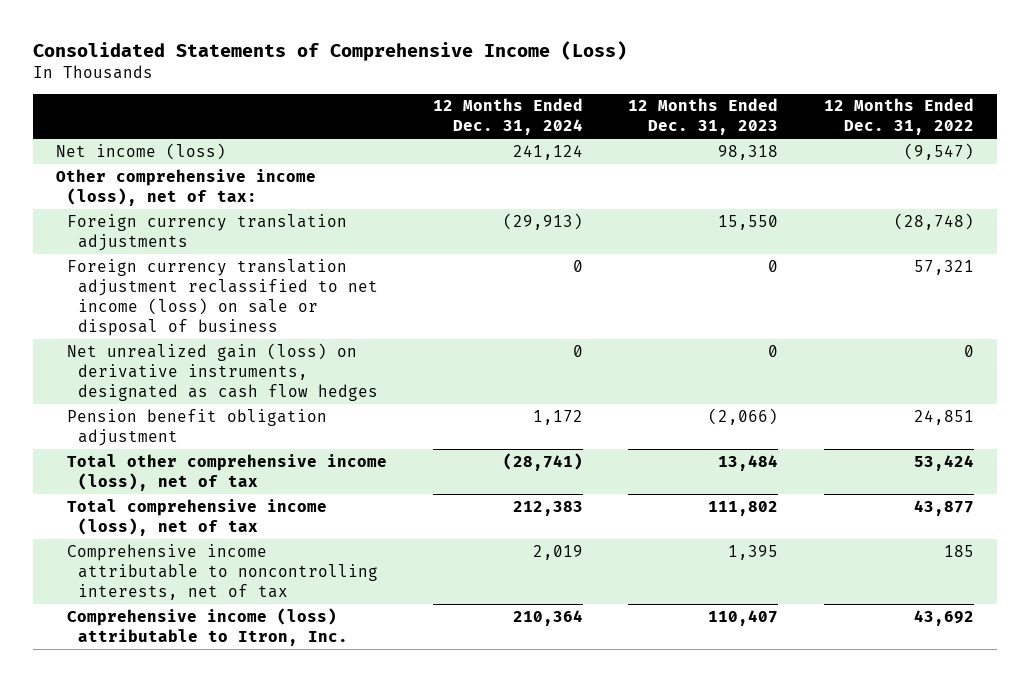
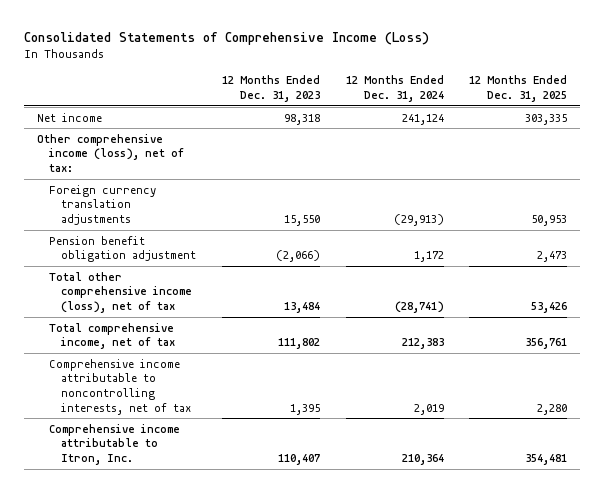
[824,98,975,136] 12 Months Ended Dec. 31, 2022 -> none
none -> [469,75,568,103] 12 Months Ended Dec. 31, 2025
[55,142,226,160] Net income (loss) -> [36,112,102,122] Net income
[66,258,379,336] Foreign currency translation adjustment reclassified to net income (loss) on sale or disposal of business -> none
[66,342,379,401] Net unrealized gain (loss) on derivative instruments, designated as cash flow hedges -> none
[66,498,327,536] Total comprehensive income (loss), net of tax -> [49,322,176,350] Total comprehensive income, net of tax
[66,607,349,646] Comprehensive income (loss) attributable to Itron, Inc. -> [49,423,181,466] Comprehensive income attributable to Itron, Inc.

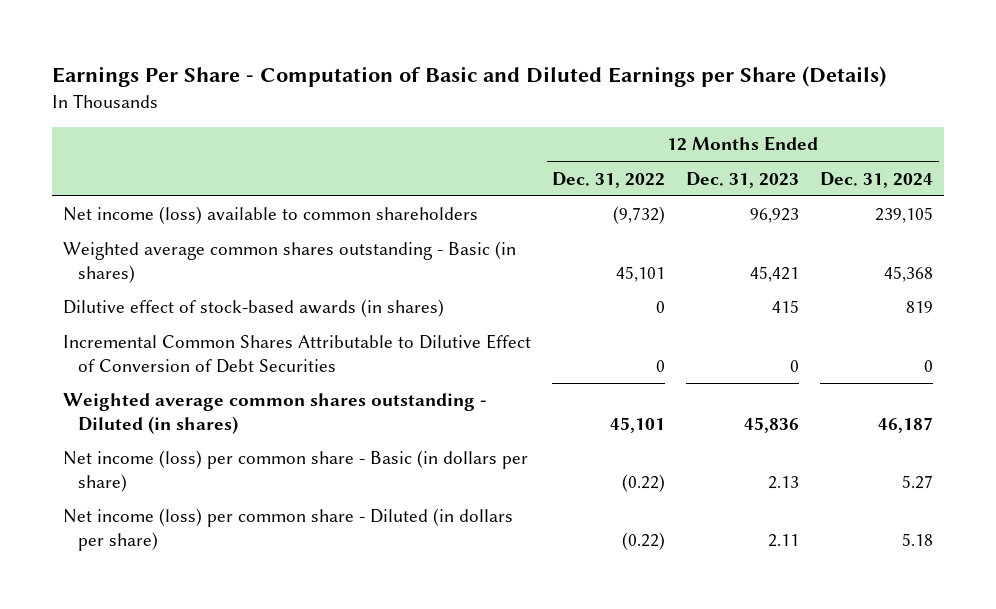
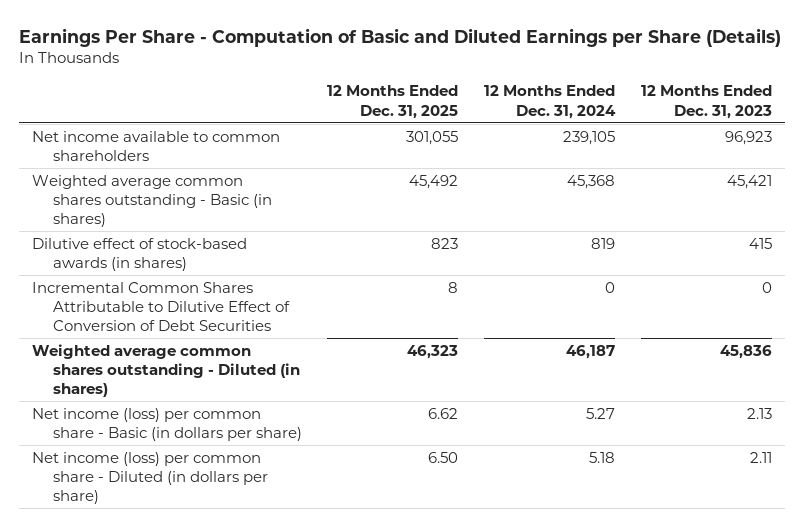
[551,171,665,188] Dec. 31, 2022 -> none
none -> [327,85,459,119] 12 Months Ended Dec. 31, 2025
[62,206,478,225] Net income (loss) available to common shareholders -> [32,130,281,162] Net income available to common shareholders

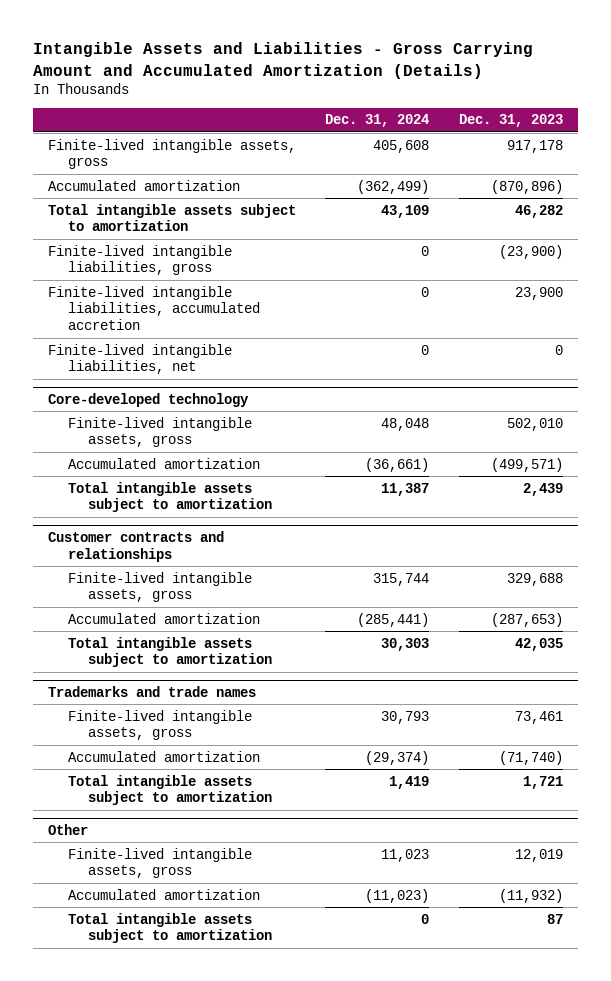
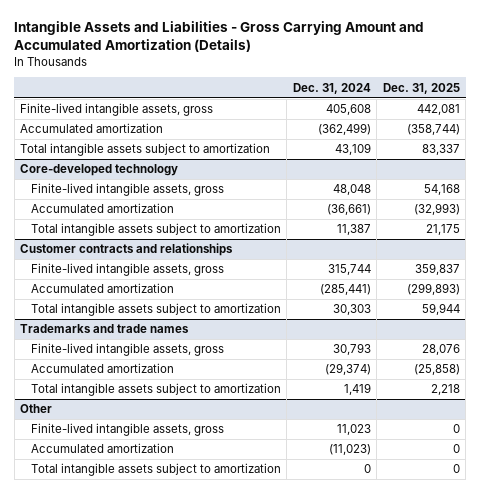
[459,114,564,128] Dec. 31, 2023 -> none
none -> [382,82,460,94] Dec. 31, 2025
[47,244,232,276] Finite-lived intangible liabilities, gross -> none
[47,285,260,331] Finite-lived intangible liabilities, accumulated accretion -> none
[47,343,232,375] Finite-lived intangible liabilities, net -> none

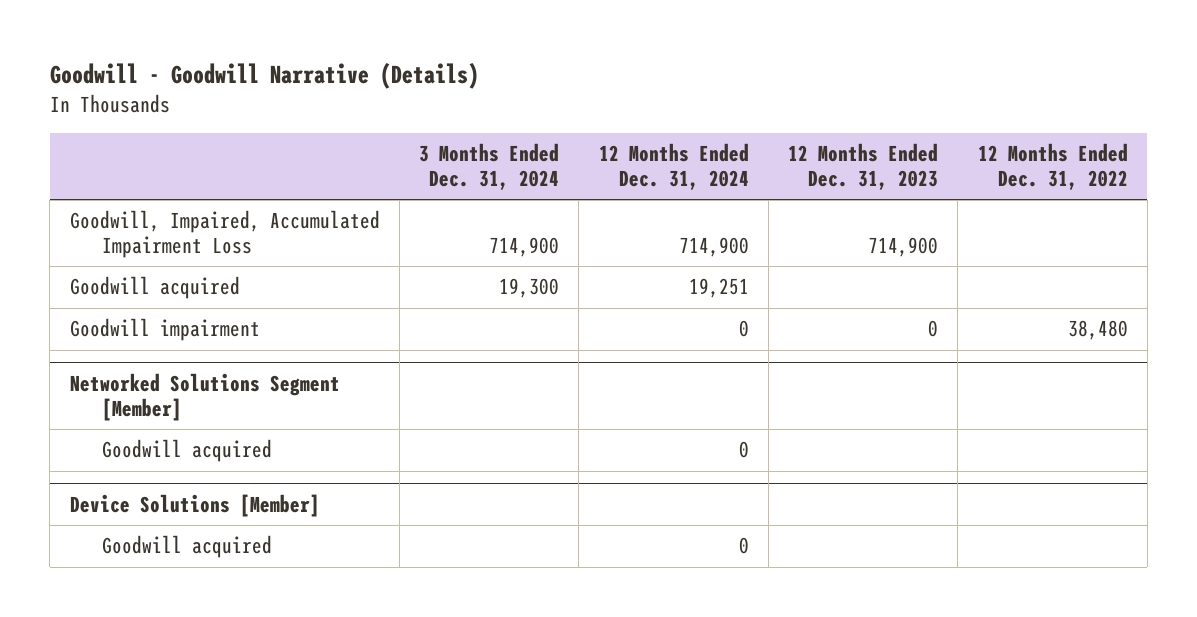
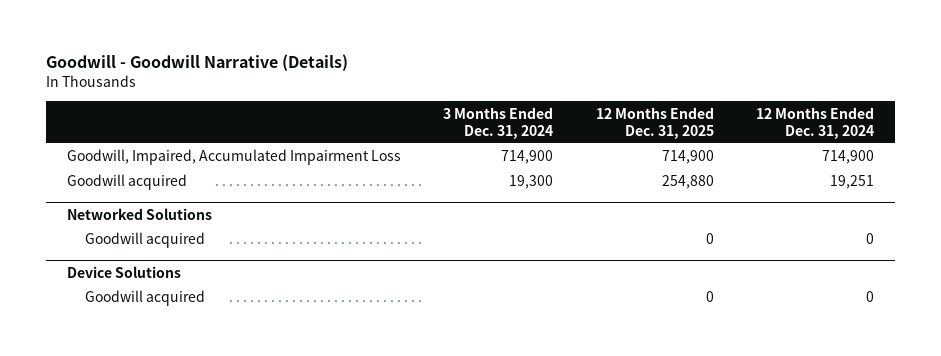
[788,143,939,191] 12 Months Ended Dec. 31, 2023 -> none
[977,143,1128,191] 12 Months Ended Dec. 31, 2022 -> none
none -> [595,106,714,139] 12 Months Ended Dec. 31, 2025
[69,318,260,342] Goodwill impairment -> none
[69,372,340,421] Networked Solutions Segment [Member] -> [67,207,213,220] Networked Solutions
[69,493,320,517] Device Solutions [Member] -> [67,265,182,278] Device Solutions

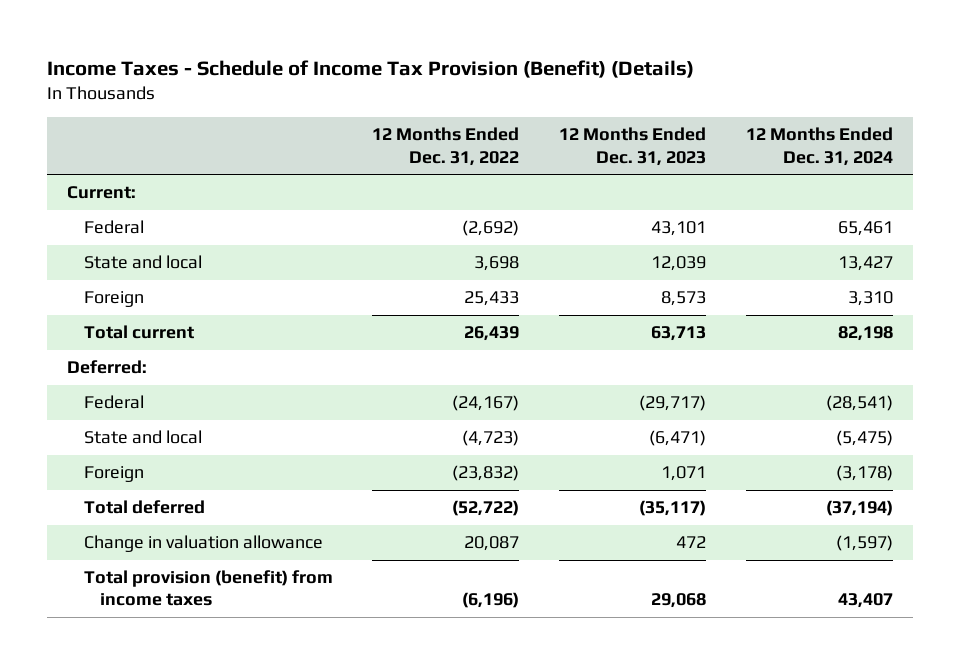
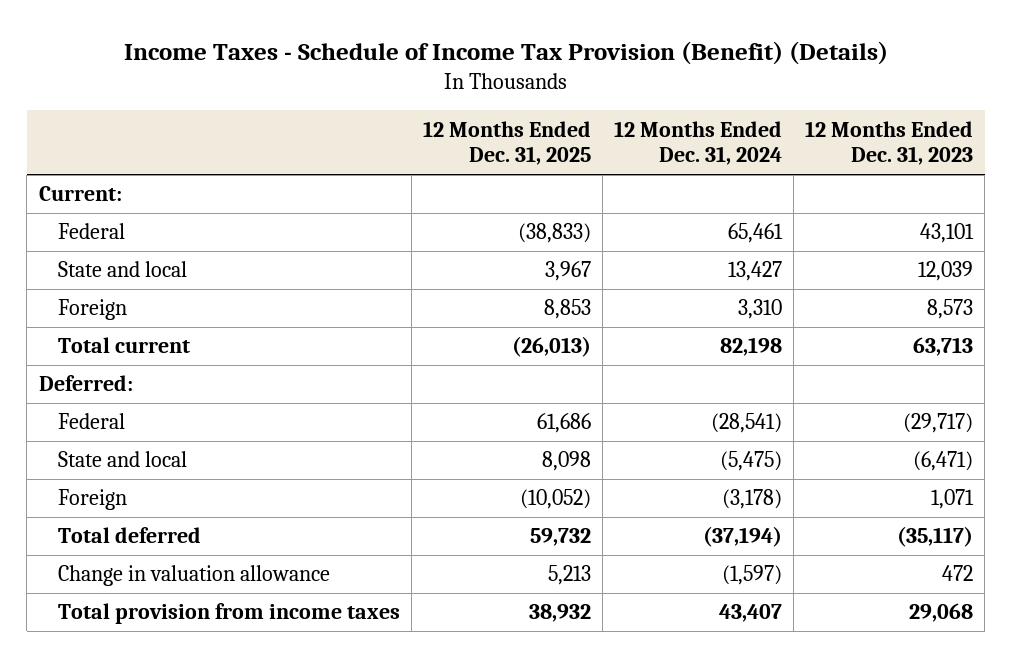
[372,127,520,166] 12 Months Ended Dec. 31, 2022 -> none
none -> [422,120,591,166] 12 Months Ended Dec. 31, 2025
[83,570,333,607] Total provision (benefit) from income taxes -> [57,603,400,625] Total provision from income taxes

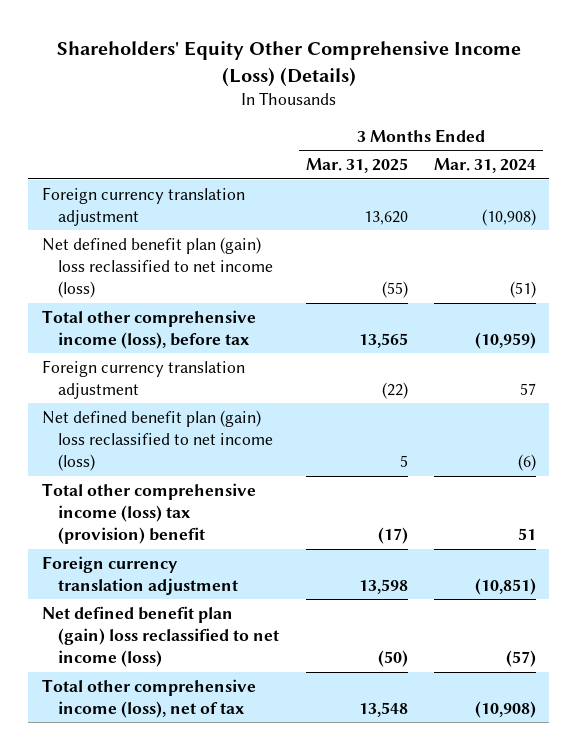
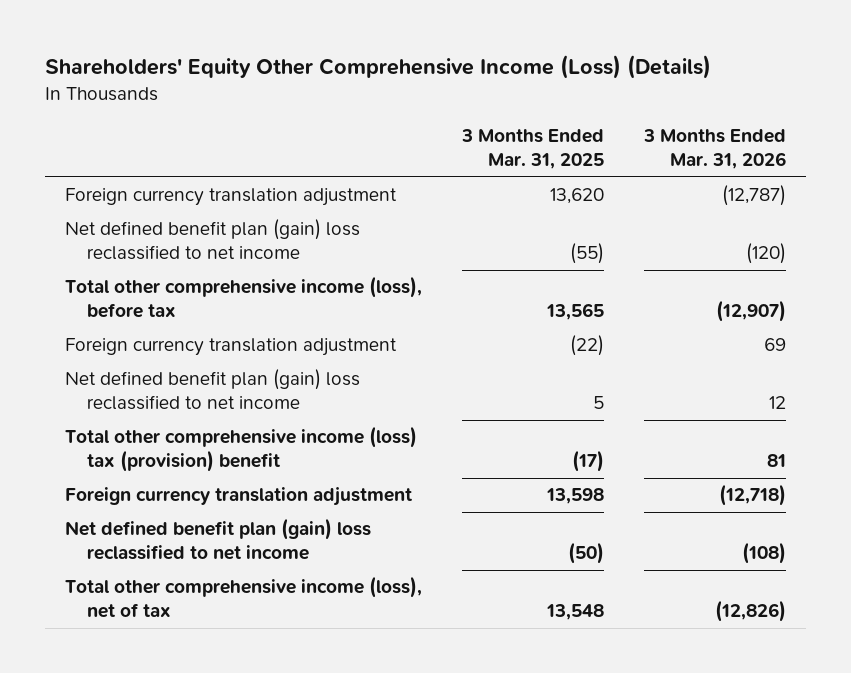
[434,158,537,174] Mar. 31, 2024 -> none
none -> [643,128,787,169] 3 Months Ended Mar. 31, 2026
[41,236,274,299] Net defined benefit plan (gain) loss reclassified to net income (loss) -> [65,219,361,261] Net defined benefit plan (gain) loss reclassified to net income
[41,409,274,472] Net defined benefit plan (gain) loss reclassified to net income (loss) -> [65,369,361,411] Net defined benefit plan (gain) loss reclassified to net income
[41,605,280,668] Net defined benefit plan (gain) loss reclassified to net income (loss) -> [65,518,372,561] Net defined benefit plan (gain) loss reclassified to net income

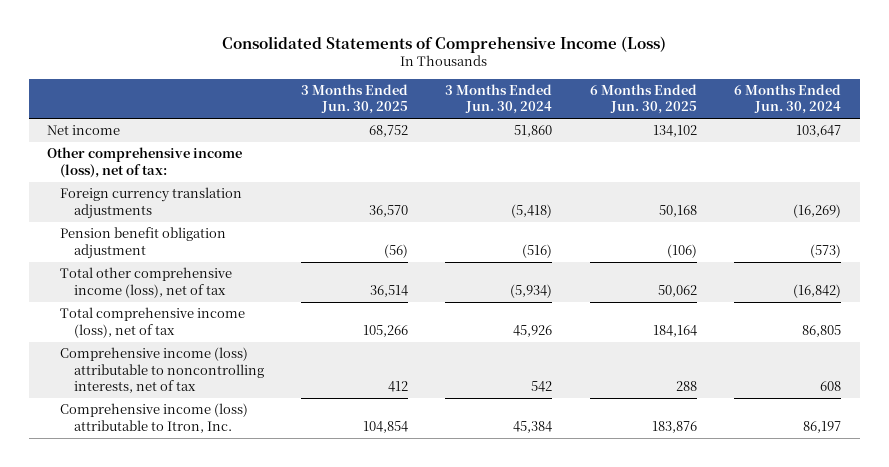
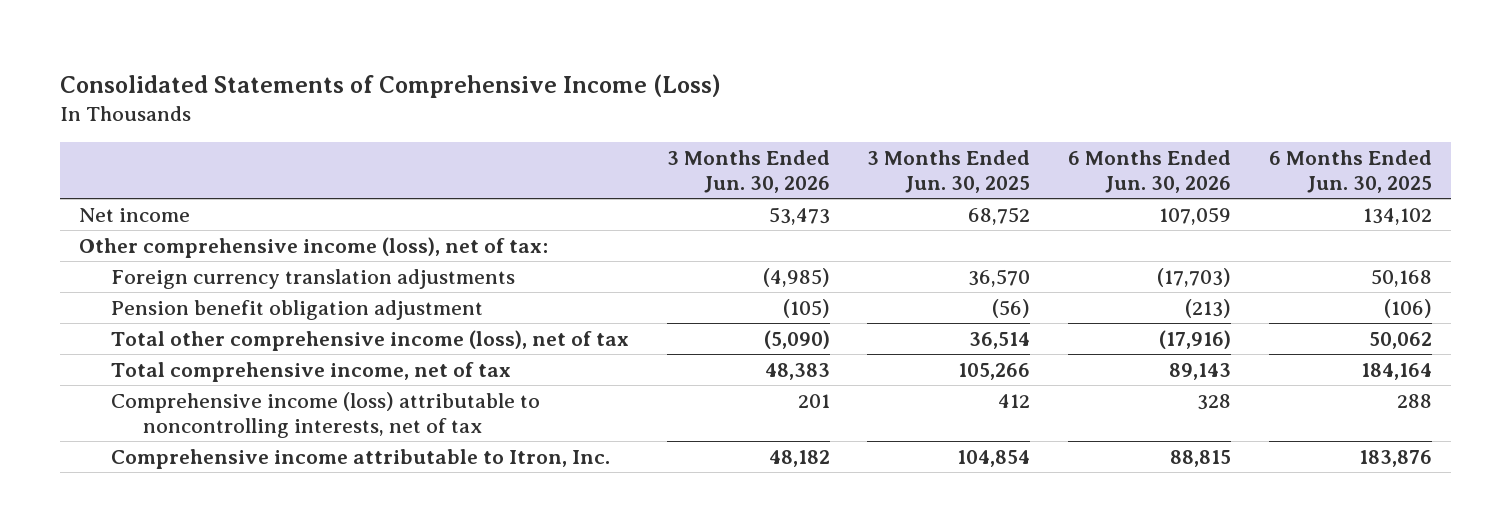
[445,84,553,115] 3 Months Ended Jun. 30, 2024 -> none
[734,84,842,115] 6 Months Ended Jun. 30, 2024 -> none
none -> [666,149,830,194] 3 Months Ended Jun. 30, 2026
none -> [1068,149,1232,194] 6 Months Ended Jun. 30, 2026
[60,307,246,338] Total comprehensive income (loss), net of tax -> [110,361,511,382] Total comprehensive income, net of tax
[60,403,249,433] Comprehensive income (loss) attributable to Itron, Inc. -> [110,448,610,469] Comprehensive income attributable to Itron, Inc.

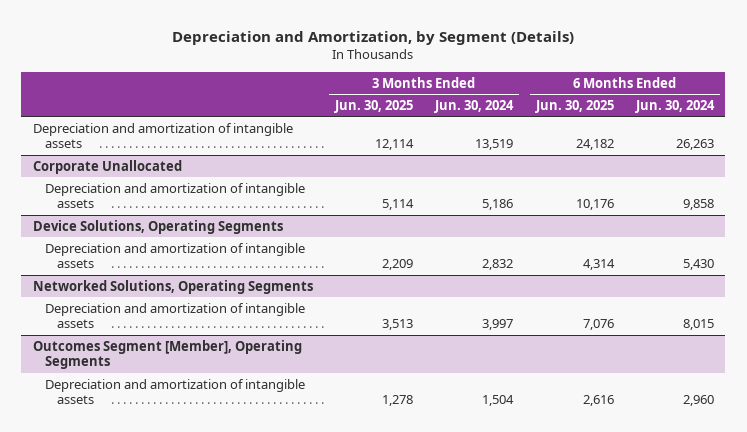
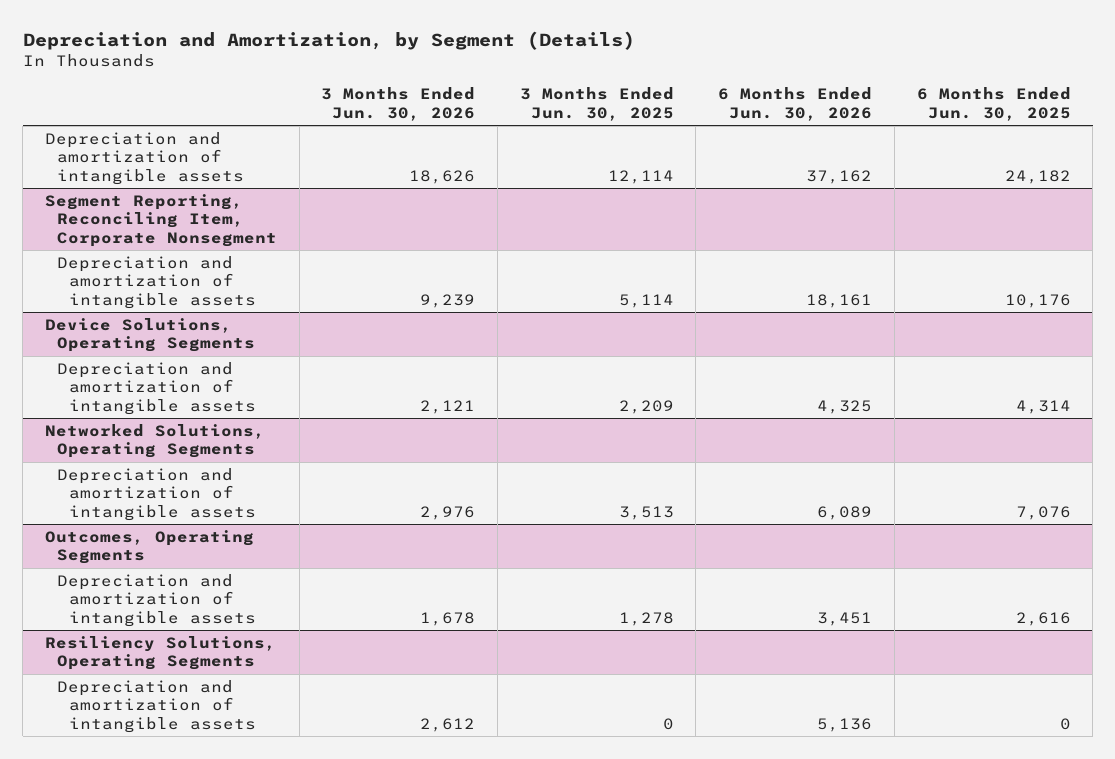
[434,100,515,114] Jun. 30, 2024 -> none
[635,100,716,114] Jun. 30, 2024 -> none
none -> [321,87,476,121] 3 Months Ended Jun. 30, 2026
none -> [718,87,873,121] 6 Months Ended Jun. 30, 2026
[32,159,182,174] Corporate Unallocated -> [44,194,277,247] Segment Reporting, Reconciling Item, Corporate Nonsegment
[32,339,302,370] Outcomes Segment [Member], Operating Segments -> [44,530,254,565] Outcomes, Operating Segments
none -> [44,636,276,671] Resiliency Solutions, Operating Segments
none -> [56,680,256,733] Depreciation and amortization of intangible assets

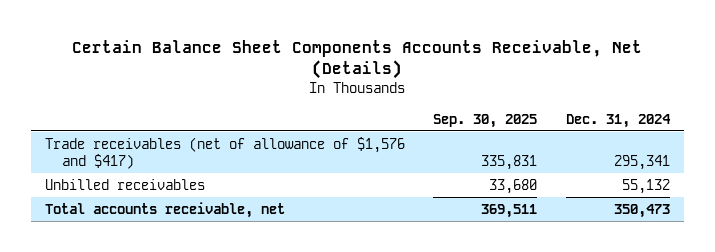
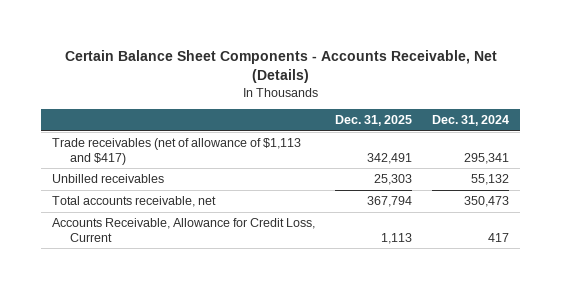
[72,39,643,80] Certain Balance Sheet Components Accounts Receivable, Net (Details) -> [64,49,497,83] Certain Balance Sheet Components - Accounts Receivable, Net (Details)
[433,113,538,128] Sep. 30, 2025 -> none
none -> [335,115,413,127] Dec. 31, 2025
[45,136,406,170] Trade receivables (net of allowance of $1,576 and $417) -> [51,138,301,165] Trade receivables (net of allowance of $1,113 and $417)
none -> [51,218,315,242] Accounts Receivable, Allowance for Credit Loss, Current

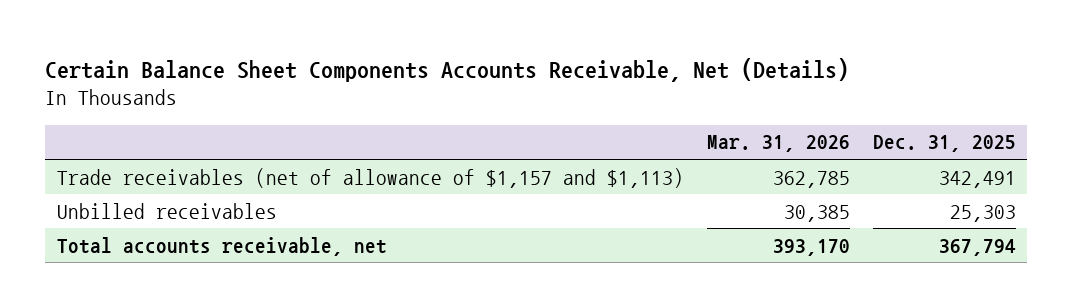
[64,49,497,83] Certain Balance Sheet Components - Accounts Receivable, Net (Details) -> [45,57,850,82] Certain Balance Sheet Components Accounts Receivable, Net (Details)
[432,115,510,127] Dec. 31, 2024 -> none
none -> [706,135,850,153] Mar. 31, 2026
[51,138,301,165] Trade receivables (net of allowance of $1,113 and $417) -> [56,167,684,188] Trade receivables (net of allowance of $1,157 and $1,113)
[51,218,315,242] Accounts Receivable, Allowance for Credit Loss, Current -> none

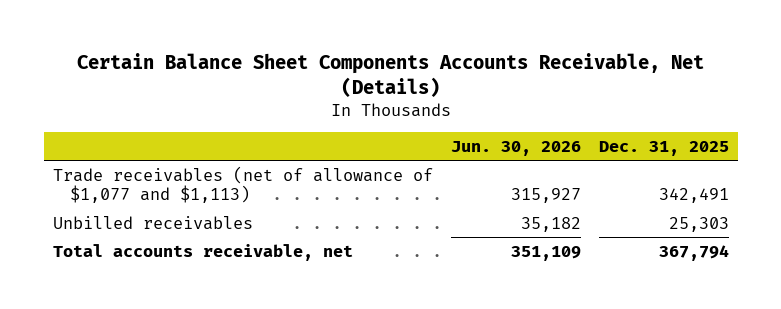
[706,135,850,153] Mar. 31, 2026 -> none
none -> [450,140,581,156] Jun. 30, 2026
[56,167,684,188] Trade receivables (net of allowance of $1,157 and $1,113) -> [52,165,433,204] Trade receivables (net of allowance of $1,077 and $1,113)

